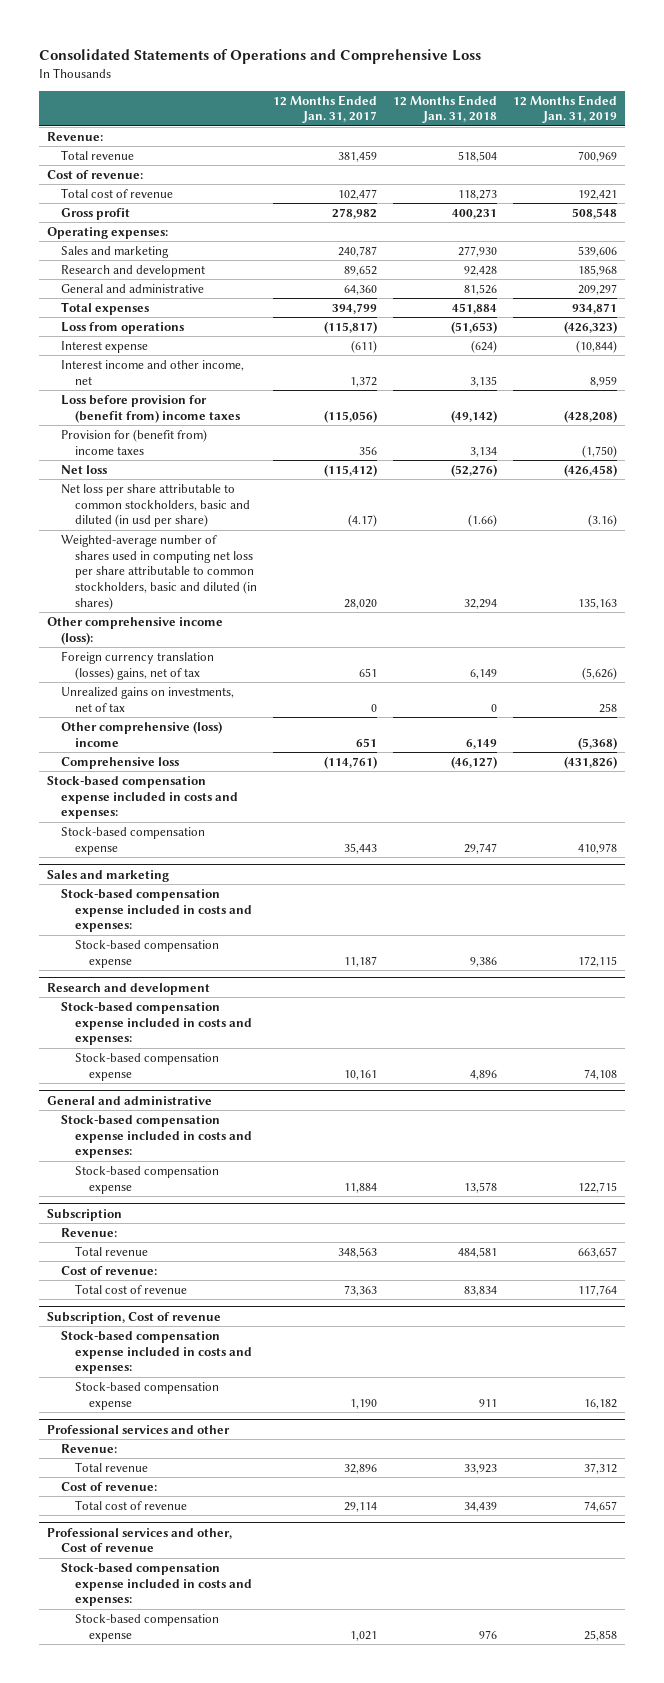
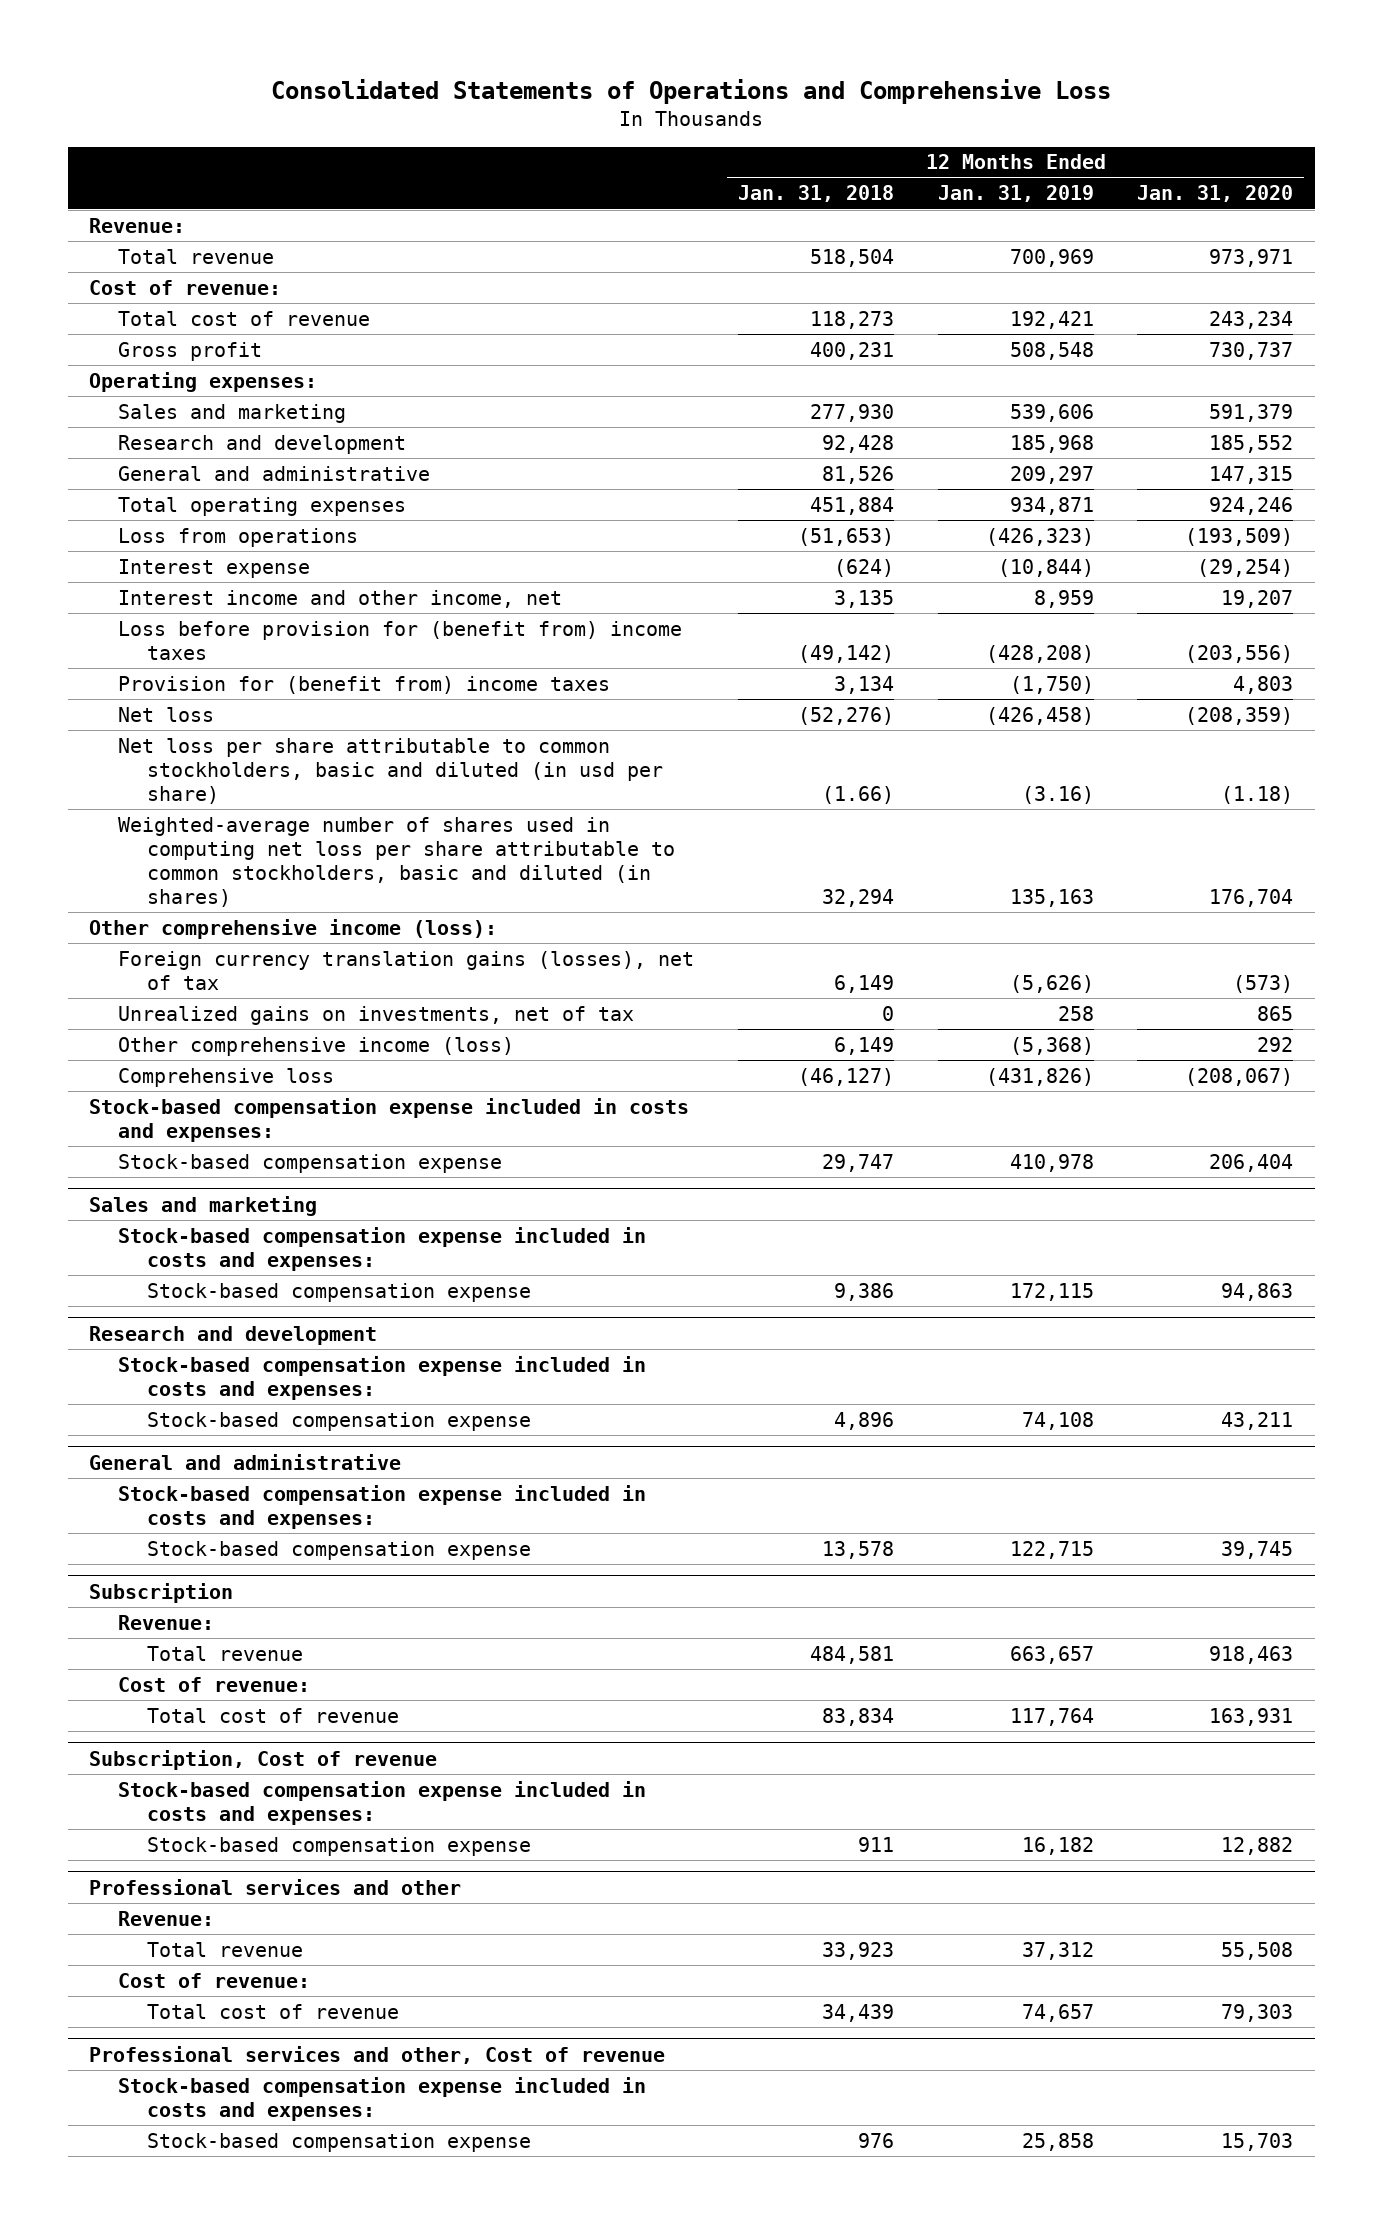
[273,94,378,124] 12 Months Ended Jan. 31, 2017 -> none
none -> [1137,185,1294,203] Jan. 31, 2020
[61,301,150,315] Total expenses -> [118,496,407,516] Total operating expenses
[61,650,215,680] Foreign currency translation (losses) gains, net of tax -> [118,950,695,990] Foreign currency translation gains (losses), net of tax
[61,720,223,747] Other comprehensive (loss) income -> [118,1036,515,1056] Other comprehensive income (loss)

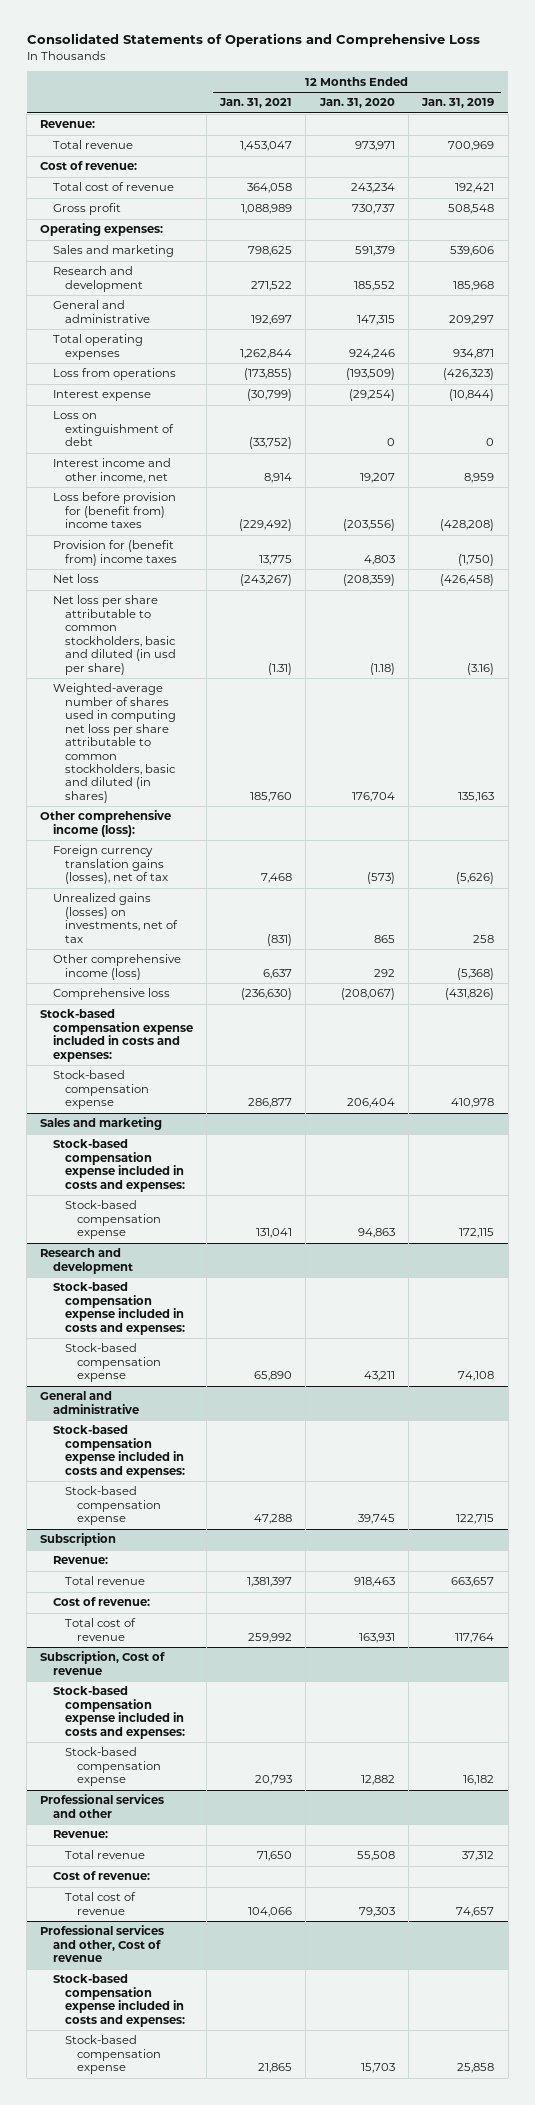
[737,185,894,203] Jan. 31, 2018 -> none
none -> [219,98,293,109] Jan. 31, 2021
none -> [52,411,174,447] Loss on extinguishment of debt
[118,1005,635,1025] Unrealized gains on investments, net of tax -> [52,893,178,943] Unrealized gains (losses) on investments, net of tax

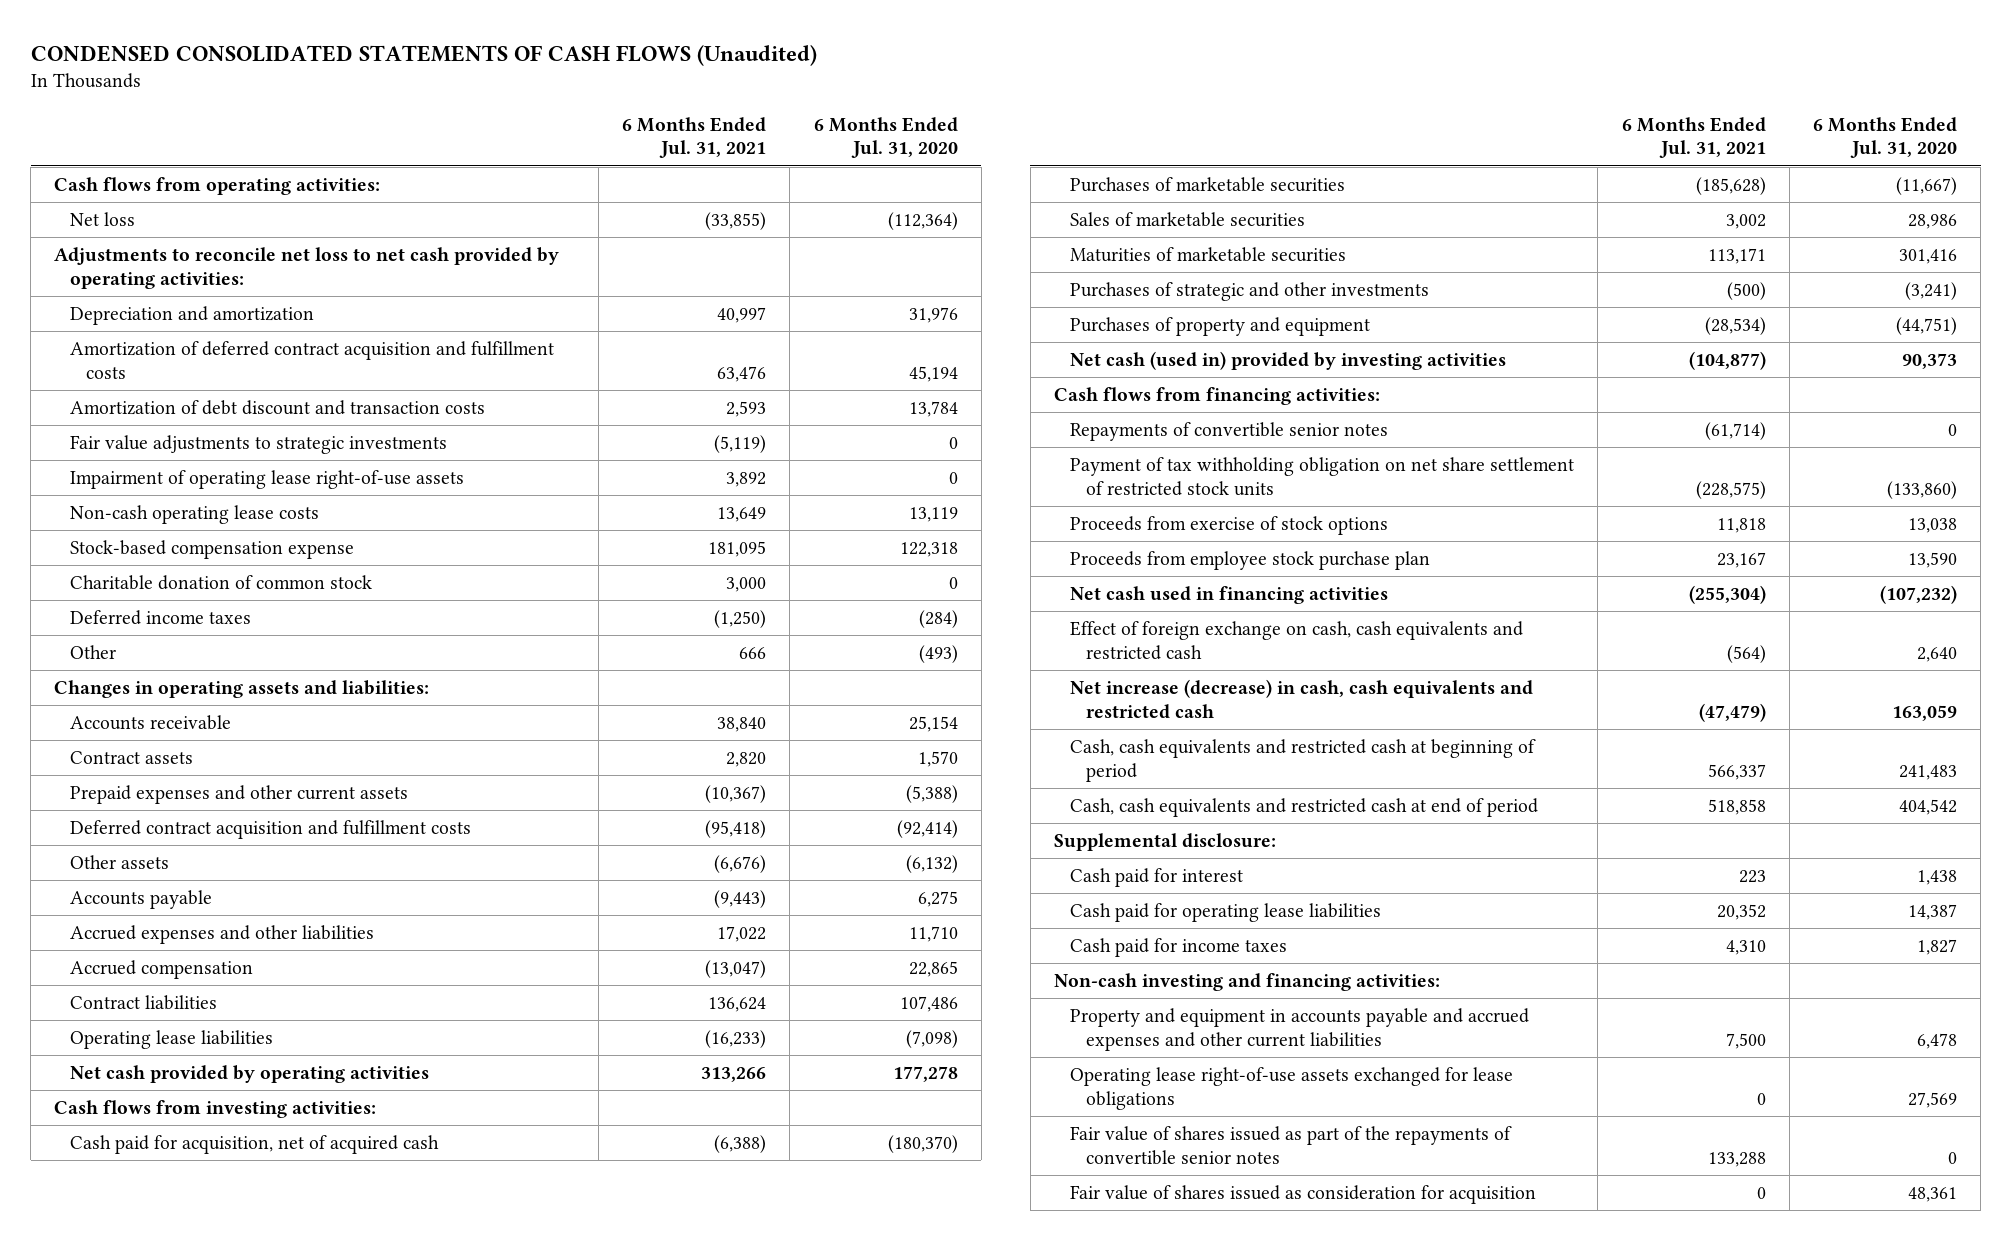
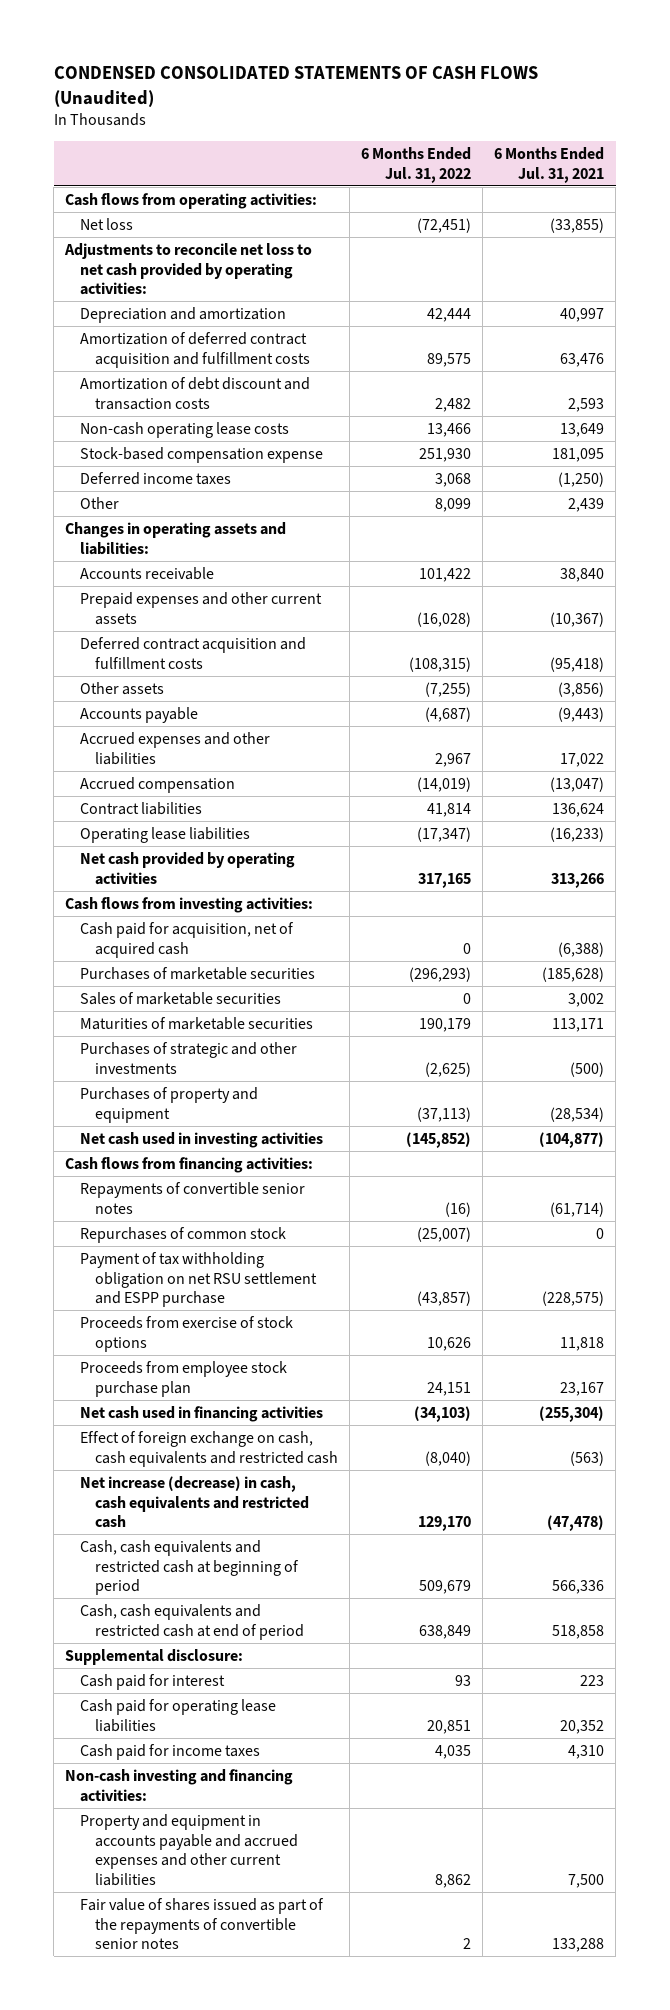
[813,116,958,159] 6 Months Ended Jul. 31, 2020 -> none
none -> [361,146,472,183] 6 Months Ended Jul. 31, 2022
[70,434,448,454] Fair value adjustments to strategic investments -> none
[70,469,465,489] Impairment of operating lease right-of-use assets -> none
[70,574,373,590] Charitable donation of common stock -> none
[739,646,767,659] 666 -> [568,497,605,512] 2,439
[70,750,194,764] Contract assets -> none
[714,854,767,873] (6,676) -> [558,681,605,697] (3,856)
[1069,350,1506,370] Net cash (used in) provided by investing activities -> [80,1131,324,1148] Net cash used in investing activities
none -> [80,1226,287,1243] Repurchases of common stock
[1069,456,1574,496] Payment of tax withholding obligation on net share settlement of restricted stock units -> [80,1251,317,1308] Payment of tax withholding obligation on net RSU settlement and ESPP purchase
[1726,644,1766,663] (564) -> [570,1450,605,1466] (563)
[1698,702,1766,722] (47,479) -> [547,1515,605,1532] (47,478)
[1707,763,1766,780] 566,337 -> [552,1580,605,1595] 566,336
[1069,1066,1513,1110] Operating lease right-of-use assets exchanged for lease obligations -> none
[1069,1184,1536,1204] Fair value of shares issued as consideration for acquisition -> none

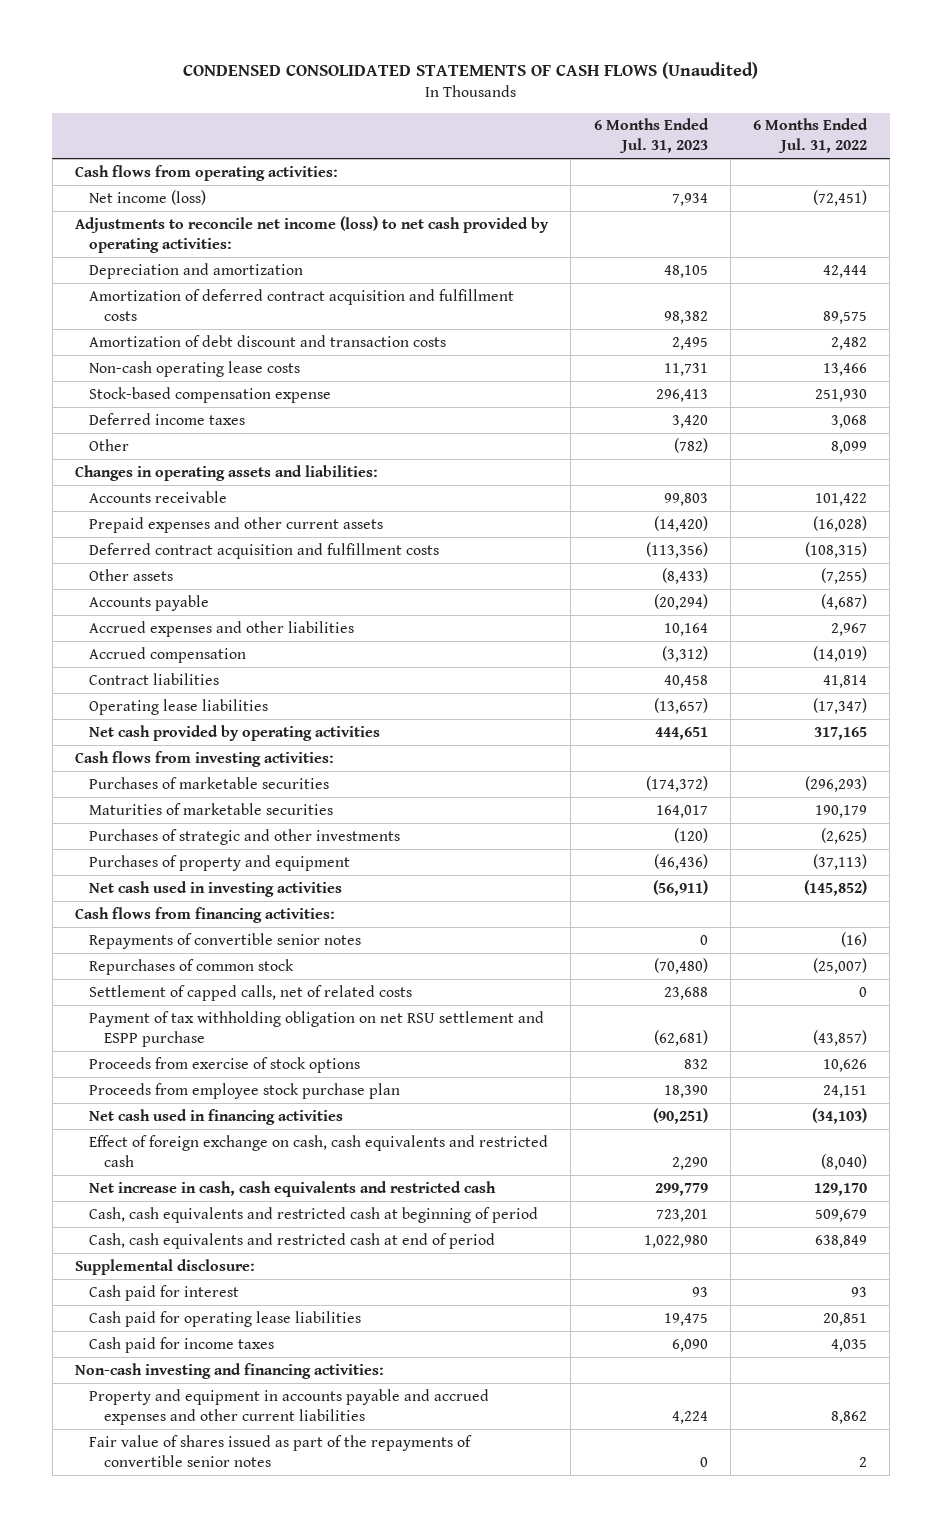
[494,146,605,183] 6 Months Ended Jul. 31, 2021 -> none
none -> [593,118,709,154] 6 Months Ended Jul. 31, 2023
[80,217,134,230] Net loss -> [89,189,207,205] Net income (loss)
[64,242,313,296] Adjustments to reconcile net loss to net cash provided by operating activities: -> [74,215,549,253] Adjustments to reconcile net income (loss) to net cash provided by operating activities:
[80,921,295,958] Cash paid for acquisition, net of acquired cash -> none
[80,991,282,1005] Sales of marketable securities -> none
none -> [89,984,413,1001] Settlement of capped calls, net of related costs
[80,1475,309,1529] Net increase (decrease) in cash, cash equivalents and restricted cash -> [89,1180,497,1197] Net increase in cash, cash equivalents and restricted cash

